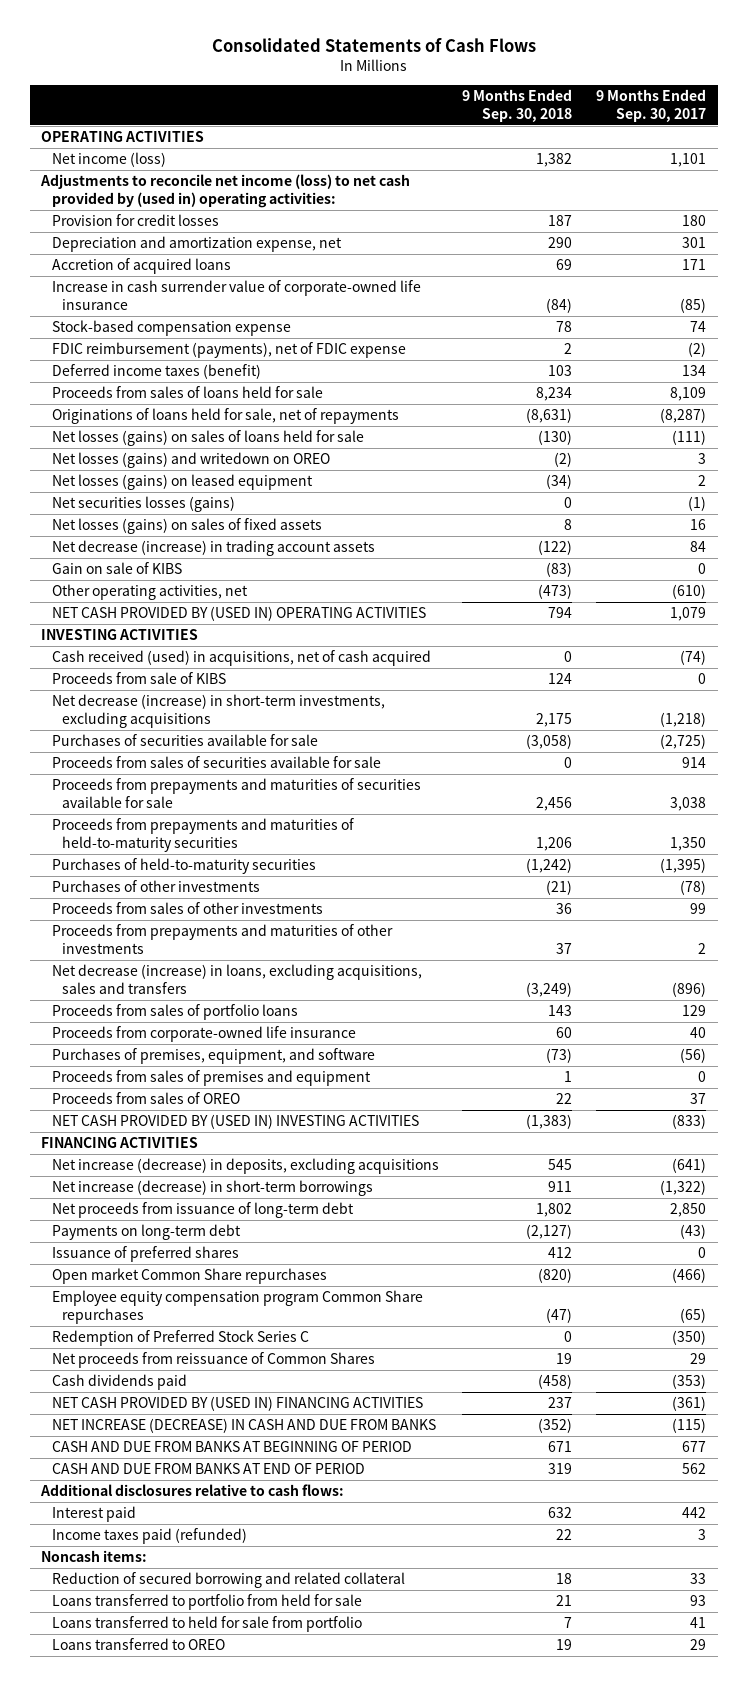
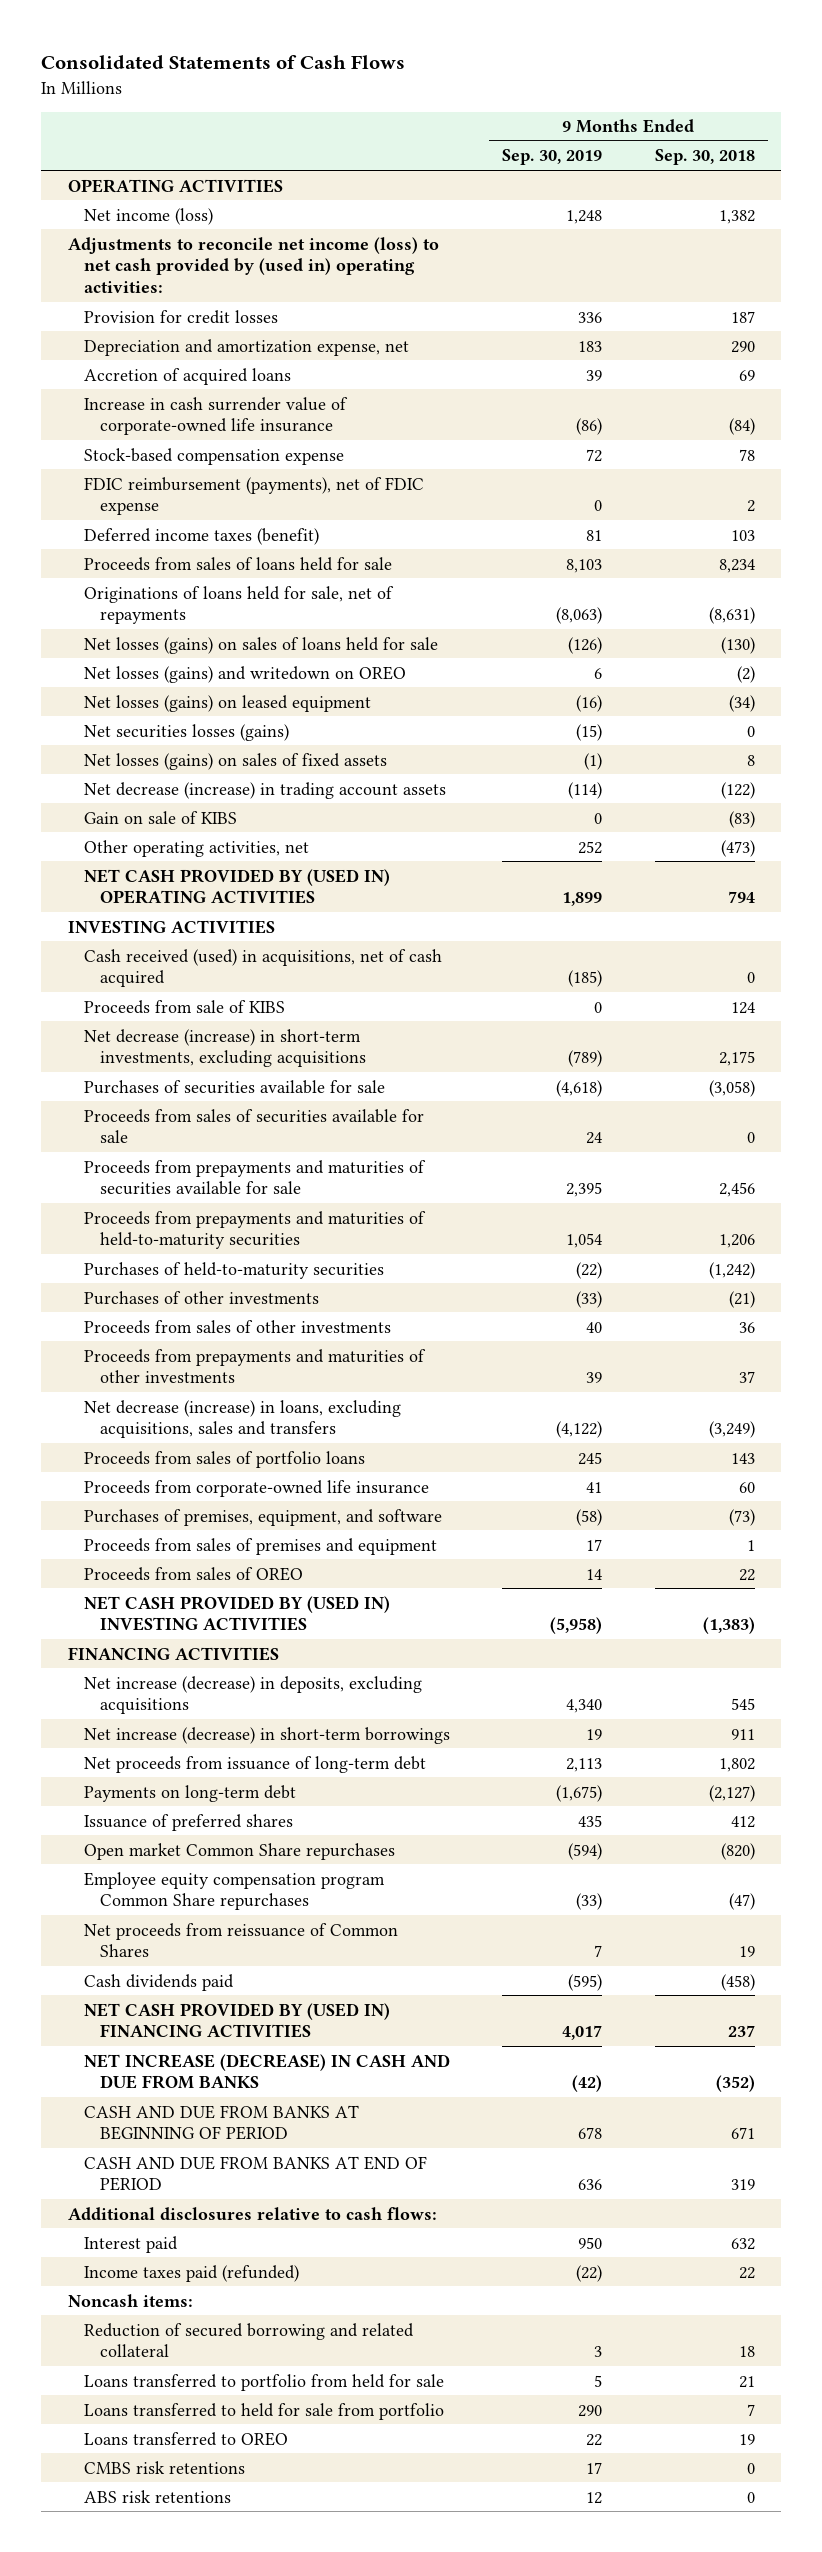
[596,89,707,122] 9 Months Ended Sep. 30, 2017 -> none
none -> [502,149,603,166] Sep. 30, 2019
[51,1330,309,1347] Redemption of Preferred Stock Series C -> none
none -> [83,2460,245,2474] CMBS risk retentions
none -> [83,2489,231,2503] ABS risk retentions

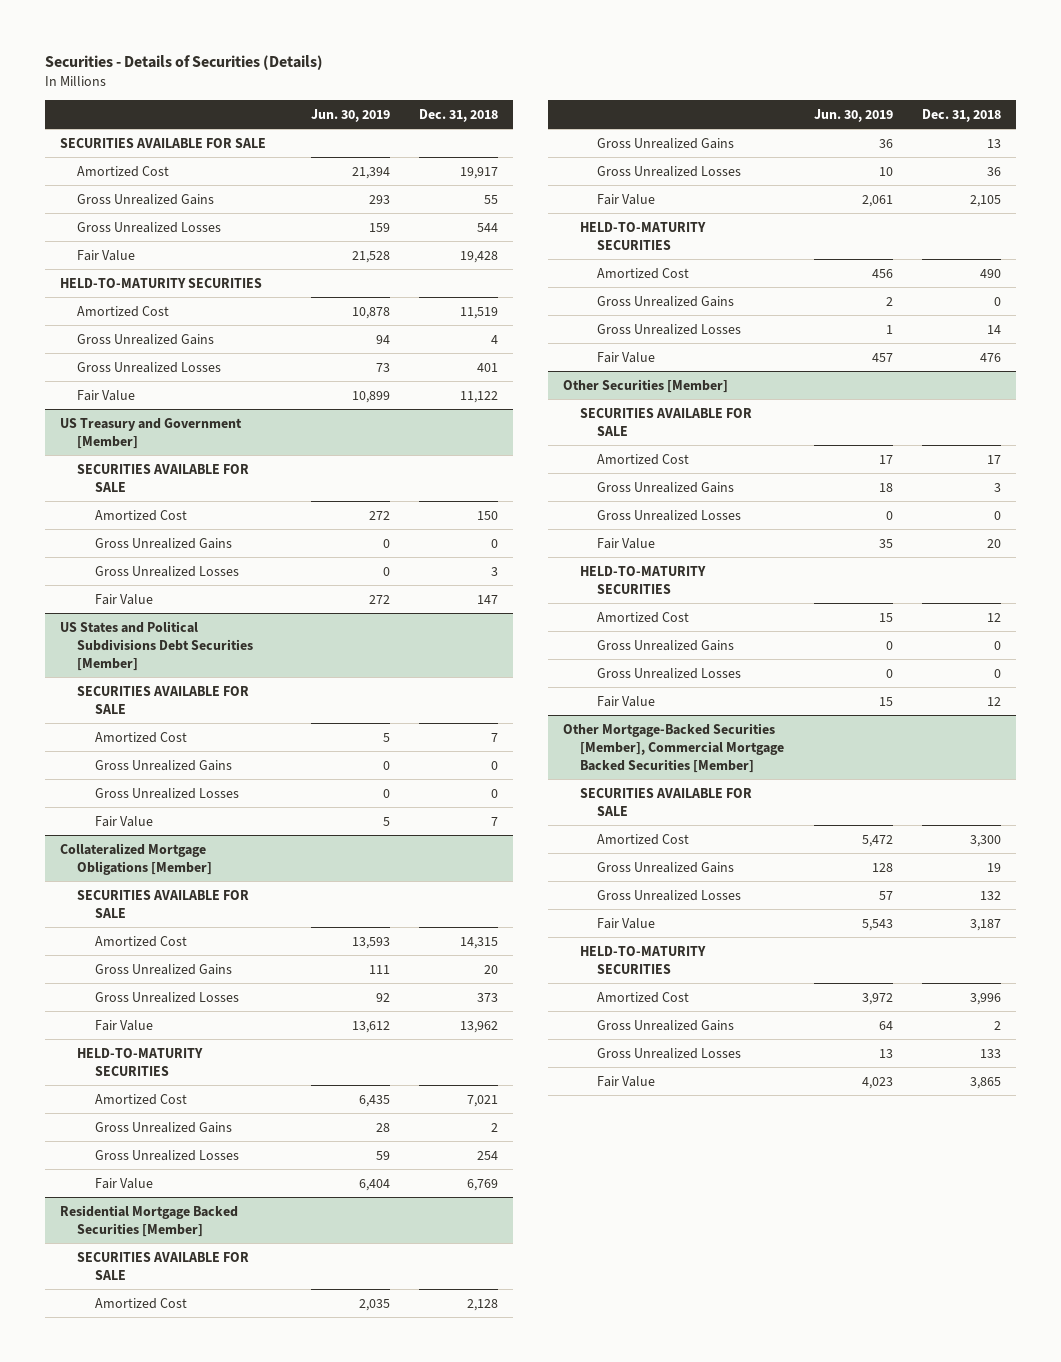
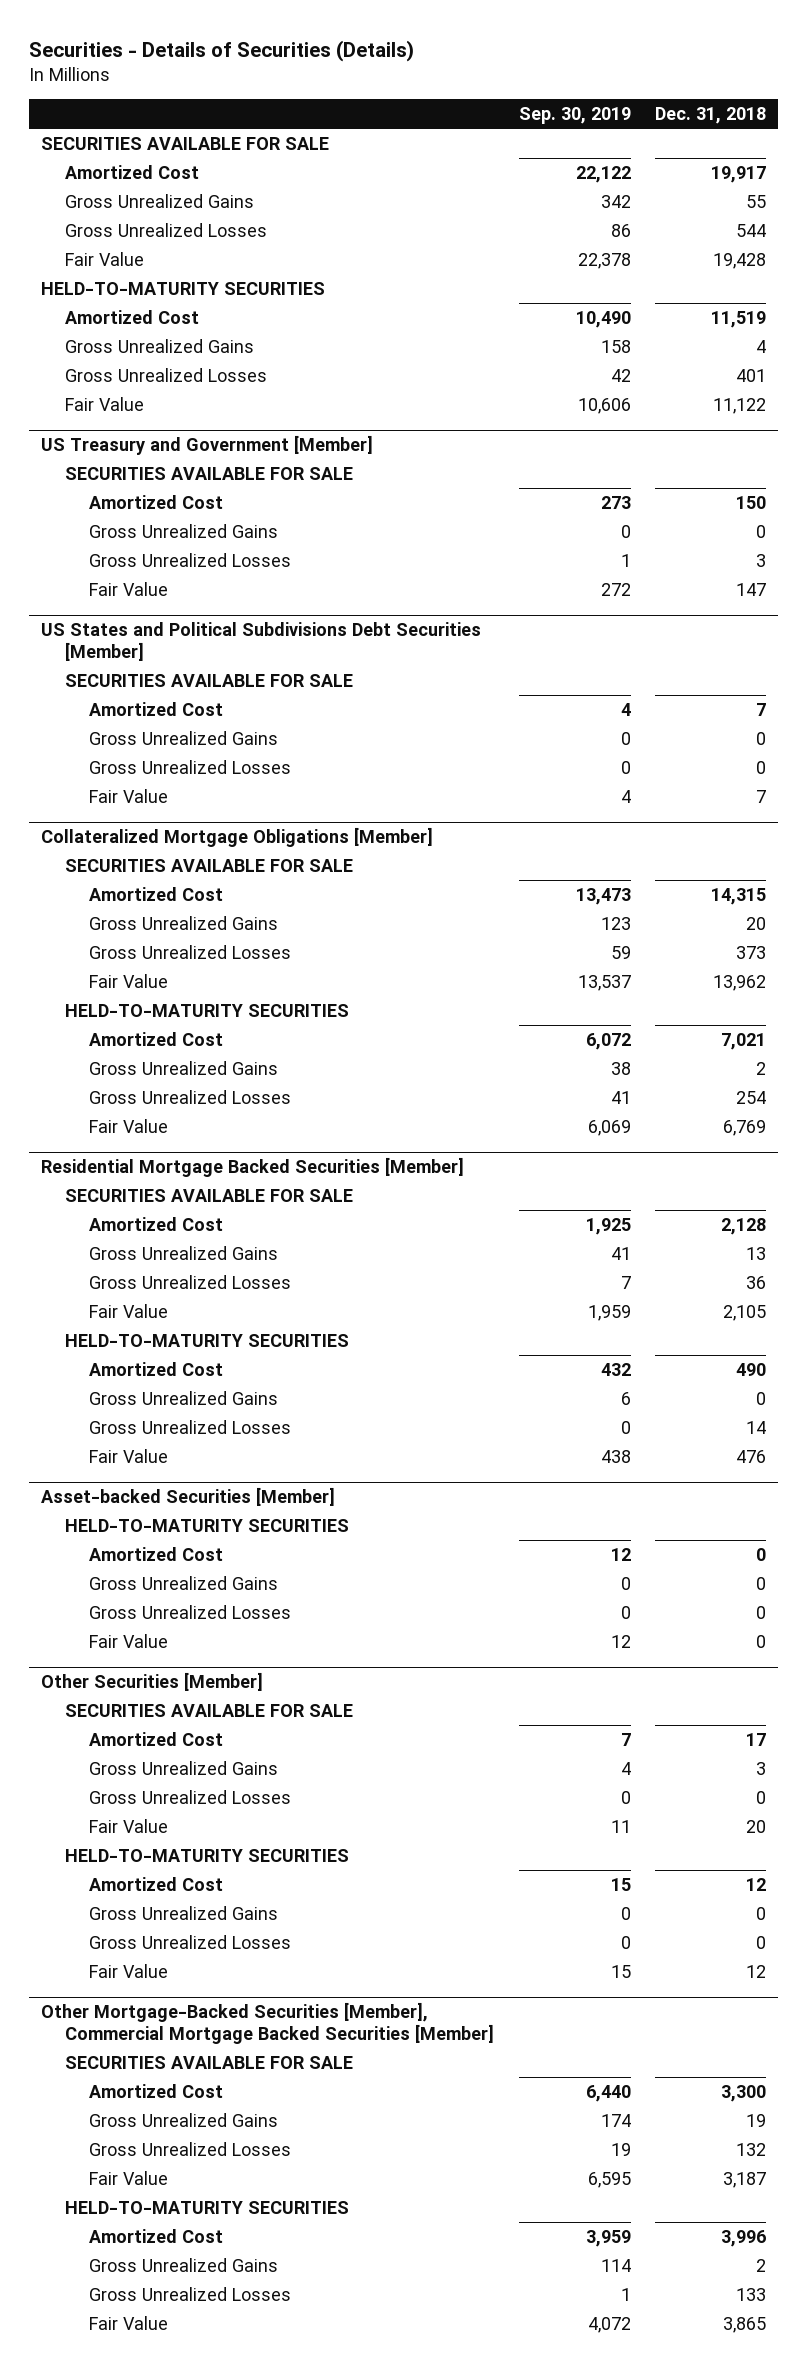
[310,109,390,123] Jun. 30, 2019 -> none
none -> [518,107,631,125] Sep. 30, 2019
none -> [41,1487,336,1507] Asset-backed Securities [Member]
none -> [65,1518,350,1532] HELD-TO-MATURITY SECURITIES
none -> [89,1546,224,1561] Amortized Cost
none -> [89,1575,279,1590] Gross Unrealized Gains
none -> [89,1604,292,1619] Gross Unrealized Losses
none -> [89,1633,169,1648] Fair Value

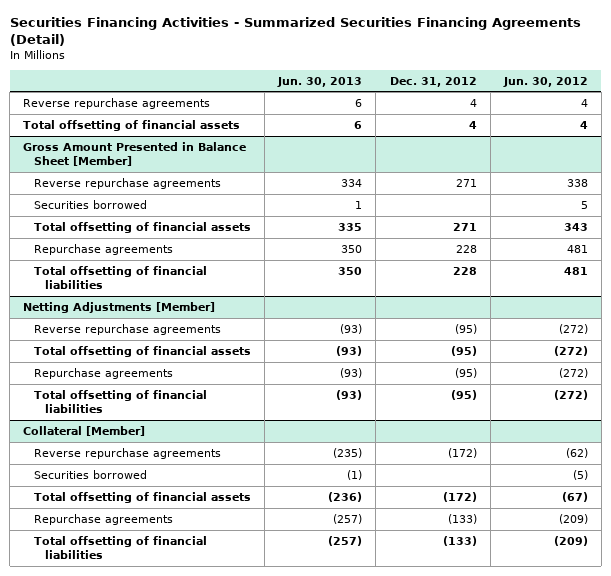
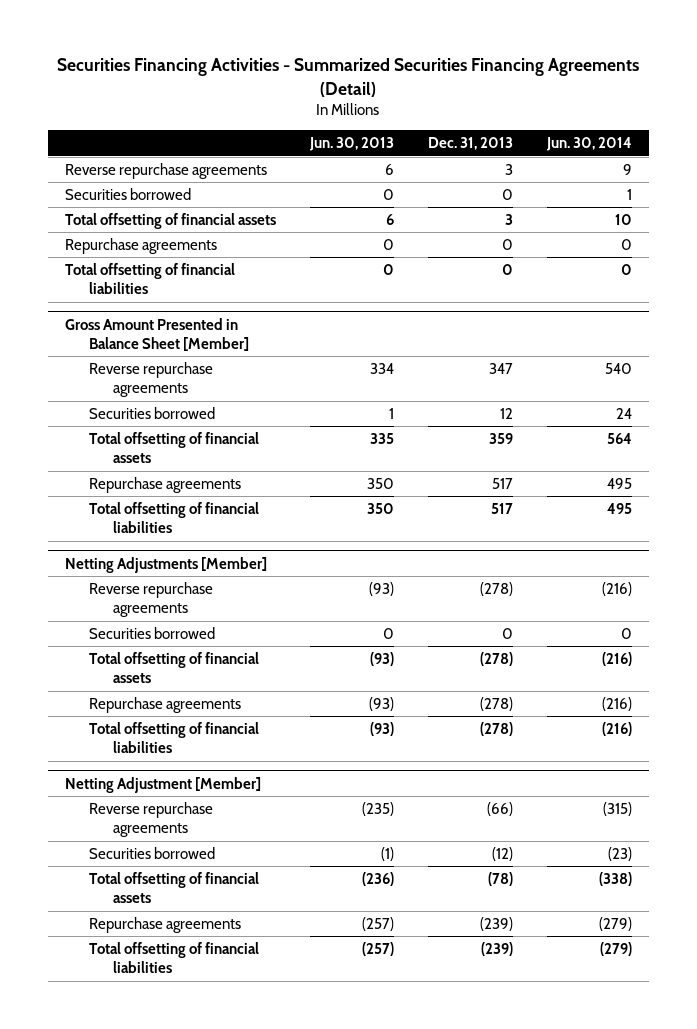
[389,76,477,87] Dec. 31, 2012 -> none
[502,76,588,87] Jun. 30, 2012 -> none
none -> [427,137,513,151] Dec. 31, 2013
none -> [546,137,633,152] Jun. 30, 2014
none -> [64,187,191,200] Securities borrowed
none -> [64,237,217,254] Repurchase agreements
none -> [64,262,235,295] Total offsetting of financial liabilities
none -> [88,626,215,639] Securities borrowed
[23,425,146,436] Collateral [Member] -> none
none -> [64,776,261,793] Netting Adjustment [Member]

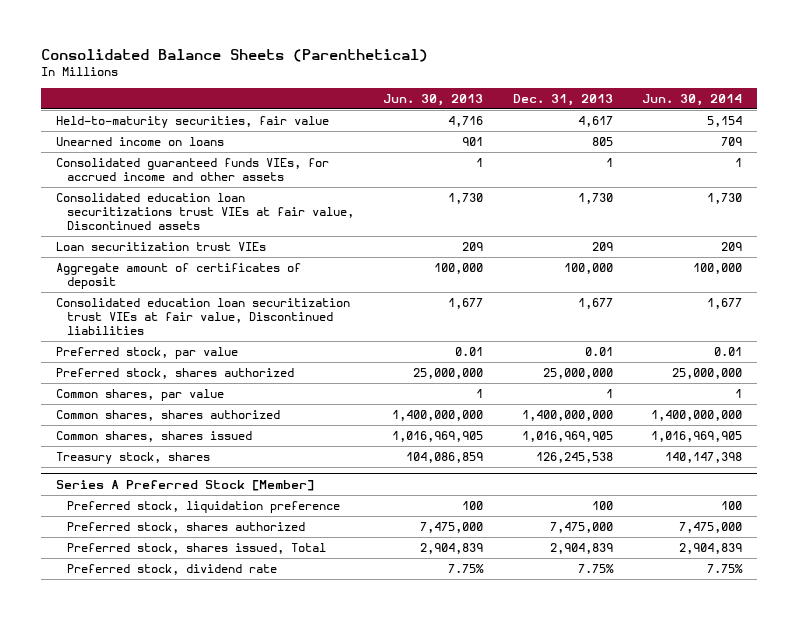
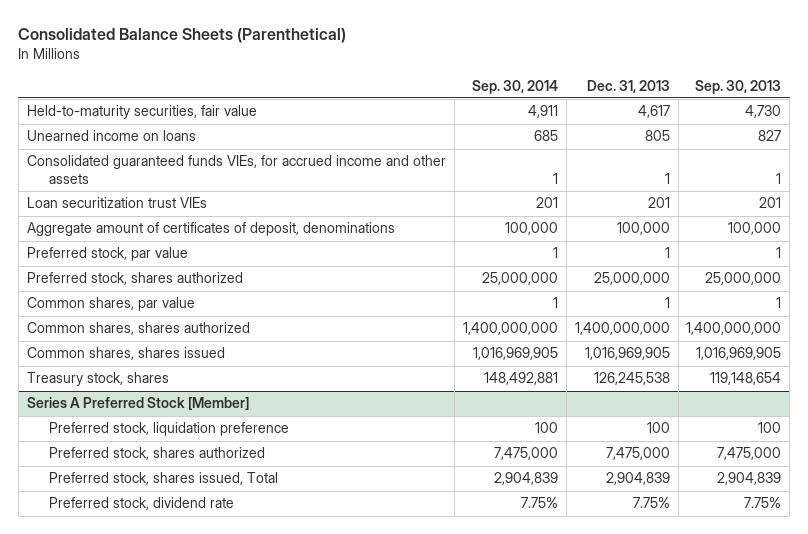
[383,93,484,106] Jun. 30, 2013 -> none
[642,93,743,106] Jun. 30, 2014 -> none
none -> [471,79,558,94] Sep. 30, 2014
none -> [695,79,782,94] Sep. 30, 2013
[55,193,354,230] Consolidated education loan securitizations trust VIEs at fair value, Discontinued assets -> none
[55,298,350,335] Consolidated education loan securitization trust VIEs at fair value, Discontinued liabilities -> none
[591,242,613,252] 209 -> [647,197,670,209] 201
[55,263,301,290] Aggregate amount of certificates of deposit -> [26,222,395,237] Aggregate amount of certificates of deposit, denominations
[584,347,613,357] 0.01 -> [664,247,670,259] 1

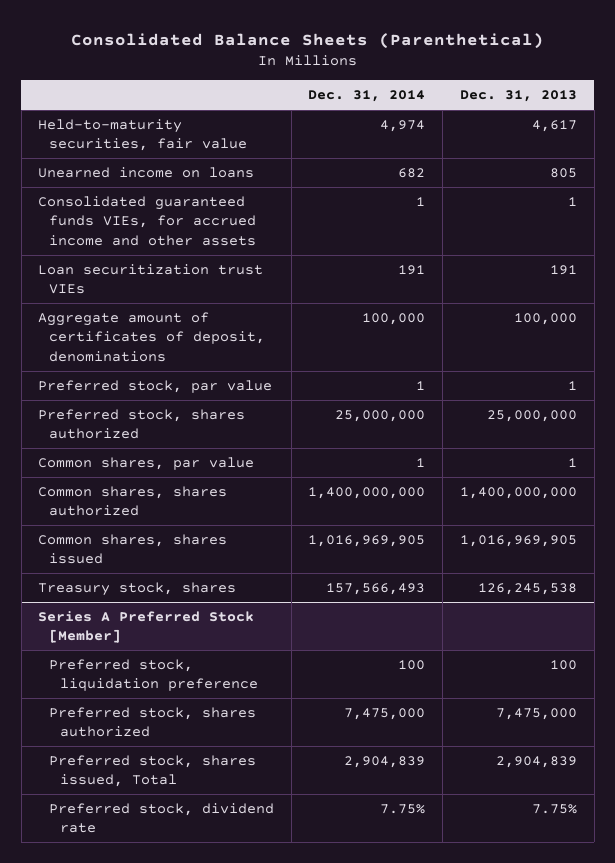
[471,79,558,94] Sep. 30, 2014 -> none
[695,79,782,94] Sep. 30, 2013 -> none
none -> [308,90,426,103] Dec. 31, 2014
[647,197,670,209] 201 -> [549,264,577,275] 191

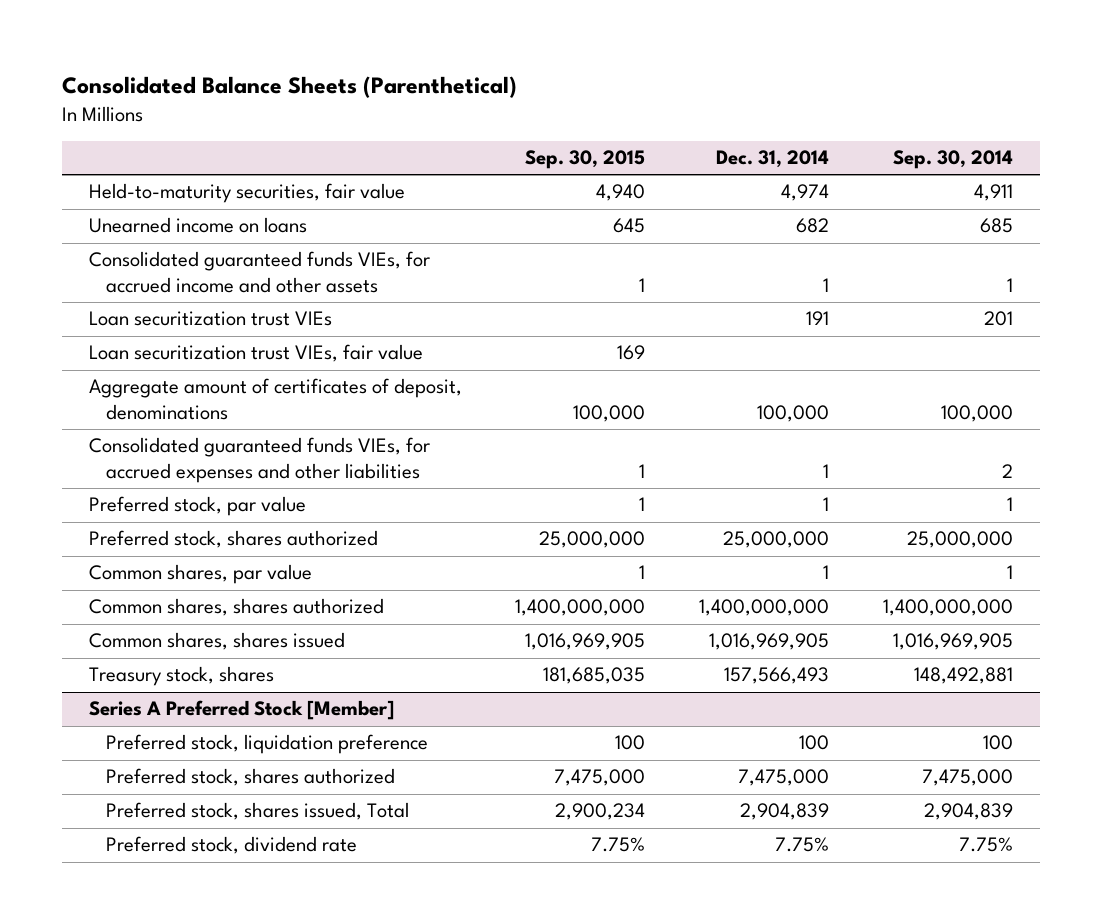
[459,90,577,103] Dec. 31, 2013 -> none
none -> [525,150,646,170] Sep. 30, 2015
none -> [892,150,1013,170] Sep. 30, 2014
none -> [88,344,423,363] Loan securitization trust VIEs, fair value
none -> [88,437,430,484] Consolidated guaranteed funds VIEs, for accrued expenses and other liabilities

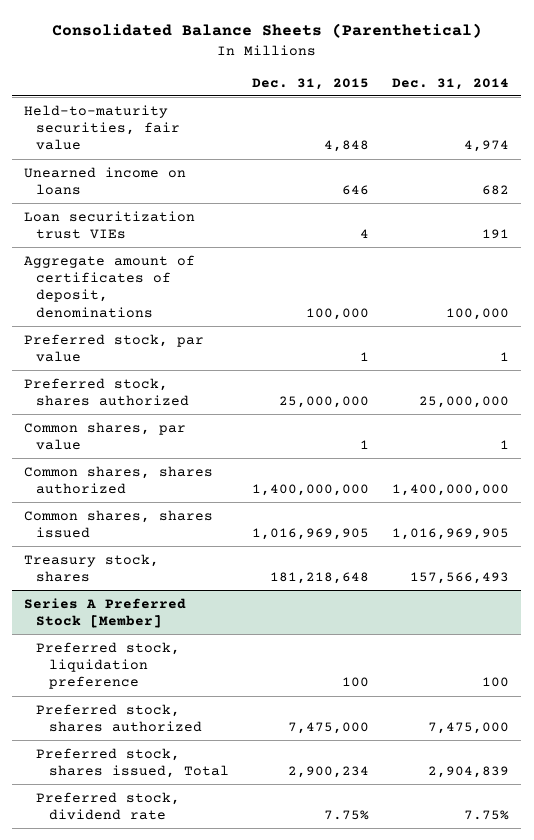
[525,150,646,170] Sep. 30, 2015 -> none
[892,150,1013,170] Sep. 30, 2014 -> none
none -> [252,77,370,90] Dec. 31, 2015
[88,251,430,294] Consolidated guaranteed funds VIEs, for accrued income and other assets -> none
[88,344,423,363] Loan securitization trust VIEs, fair value -> none
[88,437,430,484] Consolidated guaranteed funds VIEs, for accrued expenses and other liabilities -> none

